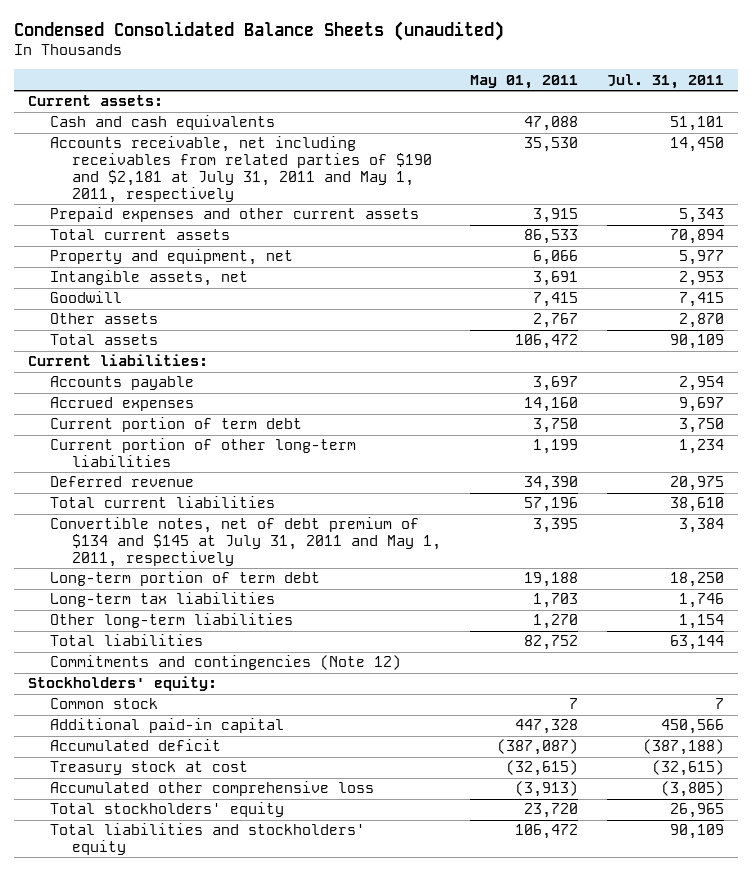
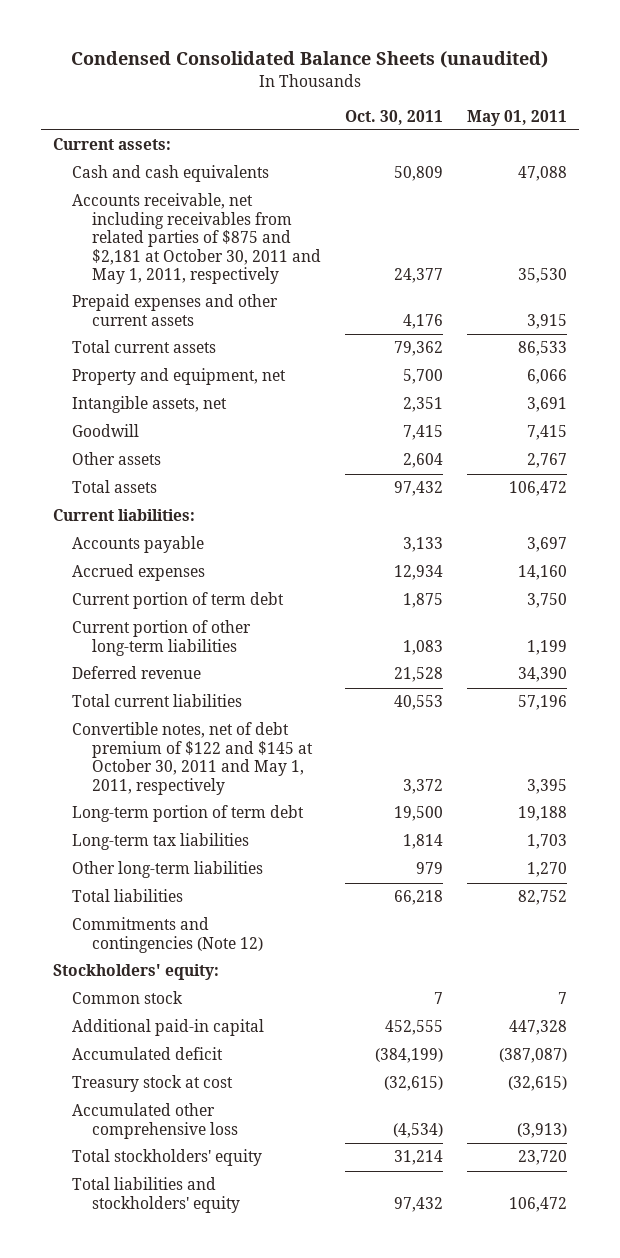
[606,73,724,89] Jul. 31, 2011 -> none
none -> [344,109,443,125] Oct. 30, 2011
[50,136,433,203] Accounts receivable, net including receivables from related parties of $190 and $2,181 at July 31, 2011 and May 1, 2011, respectively -> [72,193,321,285] Accounts receivable, net including receivables from related parties of $875 and $2,181 at October 30, 2011 and May 1, 2011, respectively
[50,517,442,568] Convertible notes, net of debt premium of $134 and $145 at July 31, 2011 and May 1, 2011, respectively -> [72,722,313,795] Convertible notes, net of debt premium of $122 and $145 at October 30, 2011 and May 1, 2011, respectively

